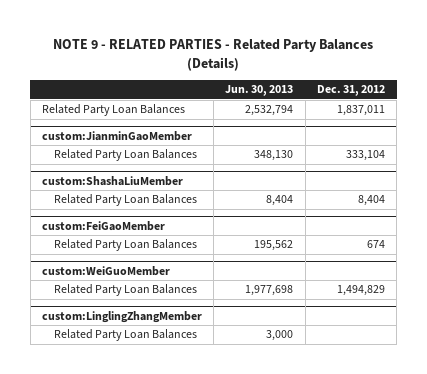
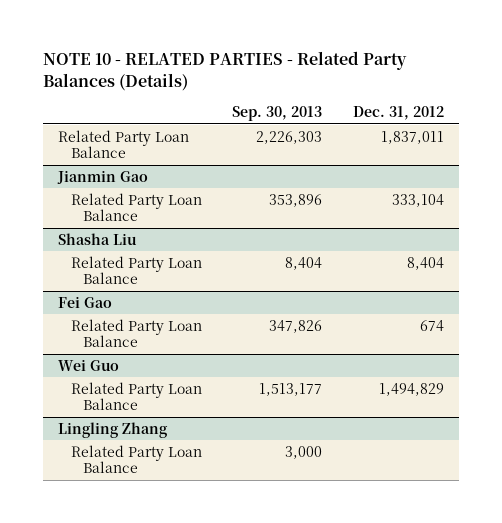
[53,38,374,71] NOTE 9 - RELATED PARTIES - Related Party Balances (Details) -> [42,50,407,91] NOTE 10 - RELATED PARTIES - Related Party Balances (Details)
[225,85,294,97] Jun. 30, 2013 -> none
none -> [232,106,323,122] Sep. 30, 2013
[41,130,192,141] custom:JianminGaoMember -> none
[41,175,183,186] custom:ShashaLiuMember -> none
[41,220,165,231] custom:FeiGaoMember -> none
[41,265,170,276] custom:WeiGuoMember -> none
[41,310,202,323] custom:LinglingZhangMember -> none
[41,104,185,117] Related Party Loan Balances -> [58,129,190,159] Related Party Loan Balance
none -> [57,169,149,184] Jianmin Gao
[54,149,198,162] Related Party Loan Balances -> [70,192,202,222] Related Party Loan Balance
none -> [58,232,138,245] Shasha Liu
[54,194,198,207] Related Party Loan Balances -> [70,255,202,285] Related Party Loan Balance
none -> [58,295,113,308] Fei Gao
[54,239,198,252] Related Party Loan Balances -> [70,318,202,348] Related Party Loan Balance
none -> [58,358,120,371] Wei Guo
[54,284,198,297] Related Party Loan Balances -> [70,381,202,411] Related Party Loan Balance
none -> [58,421,169,438] Lingling Zhang
[54,329,198,342] Related Party Loan Balances -> [70,444,202,474] Related Party Loan Balance

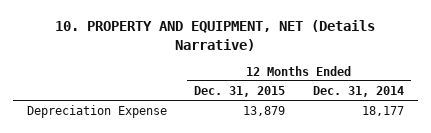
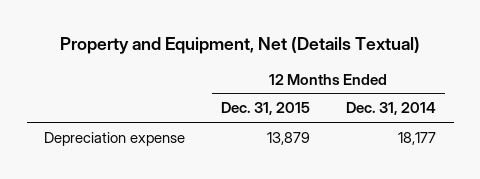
[55,20,376,51] 10. PROPERTY AND EQUIPMENT, NET (Details Narrative) -> [60,36,421,54] Property and Equipment, Net (Details Textual)
[26,105,167,119] Depreciation Expense -> [44,131,186,146] Depreciation expense

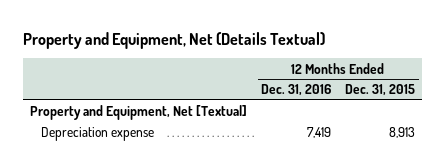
[345,102,436,116] Dec. 31, 2014 -> none
none -> [261,84,332,97] Dec. 31, 2016
none -> [30,105,248,121] Property and Equipment, Net [Textual]
[267,131,311,145] 13,879 -> [389,127,416,139] 8,913

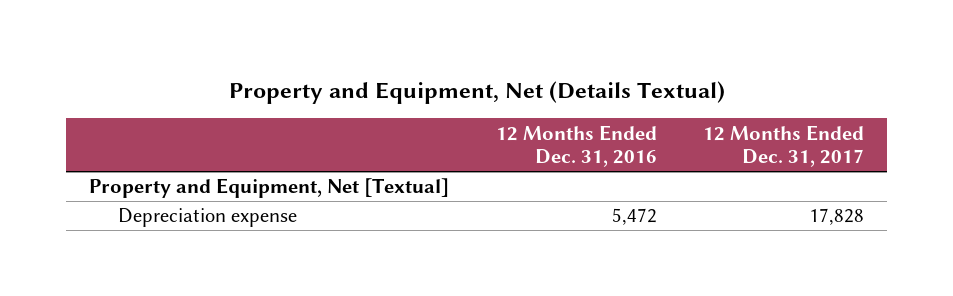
[345,84,416,97] Dec. 31, 2015 -> none
none -> [702,124,864,168] 12 Months Ended Dec. 31, 2017
[307,127,332,139] 7,419 -> [611,208,657,226] 5,472

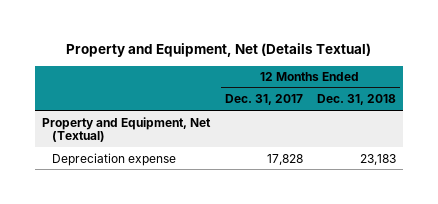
[495,124,657,168] 12 Months Ended Dec. 31, 2016 -> none
none -> [316,94,396,106] Dec. 31, 2018
[89,178,450,199] Property and Equipment, Net [Textual] -> [42,116,212,143] Property and Equipment, Net (Textual)

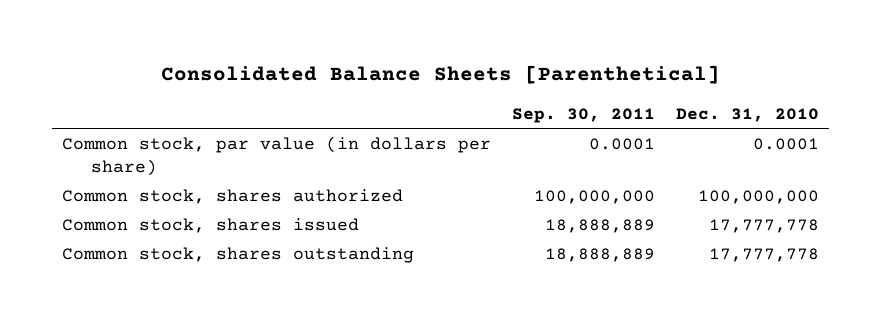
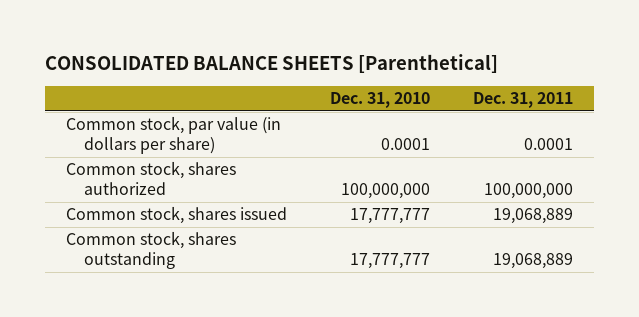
[160,65,720,85] Consolidated Balance Sheets [Parenthetical] -> [45,53,499,73] CONSOLIDATED BALANCE SHEETS [Parenthetical]
[512,107,656,123] Sep. 30, 2011 -> none
none -> [472,92,573,109] Dec. 31, 2011
[708,219,819,234] 17,777,778 -> [350,208,431,225] 17,777,777
[708,248,819,263] 17,777,778 -> [350,253,431,270] 17,777,777

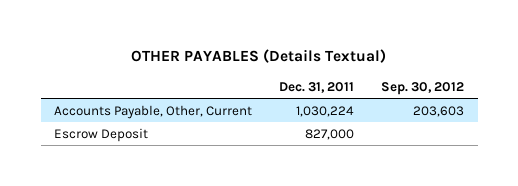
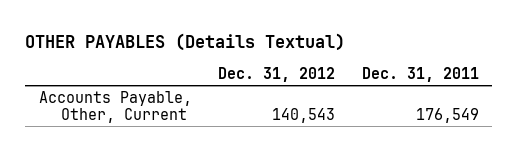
[381,81,465,95] Sep. 30, 2012 -> none
none -> [218,67,336,83] Dec. 31, 2012
[54,127,149,142] Escrow Deposit -> none
[296,105,355,117] 1,030,224 -> [415,108,479,124] 176,549

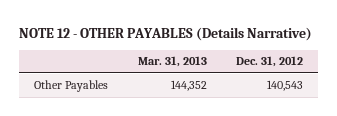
[25,32,346,51] OTHER PAYABLES (Details Textual) -> [19,26,313,41] NOTE 12 - OTHER PAYABLES (Details Narrative)
[361,67,479,83] Dec. 31, 2011 -> none
none -> [137,56,207,68] Mar. 31, 2013
[38,90,192,124] Accounts Payable, Other, Current -> [34,80,109,93] Other Payables

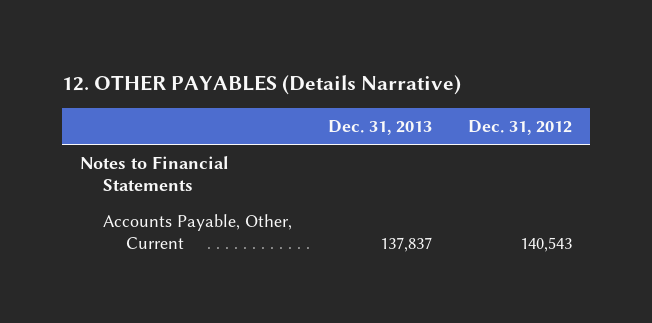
[19,26,313,41] NOTE 12 - OTHER PAYABLES (Details Narrative) -> [62,75,462,96] 12. OTHER PAYABLES (Details Narrative)
[137,56,207,68] Mar. 31, 2013 -> none
none -> [328,120,433,136] Dec. 31, 2013
none -> [80,155,229,191] Notes to Financial Statements
[34,80,109,93] Other Payables -> [102,213,292,249] Accounts Payable, Other, Current

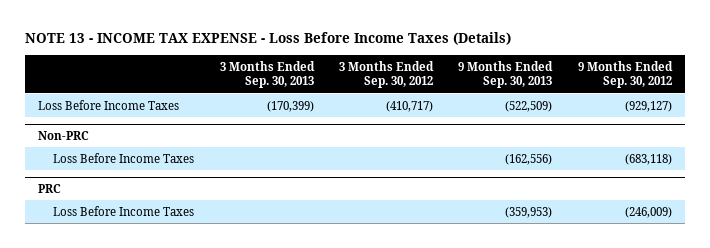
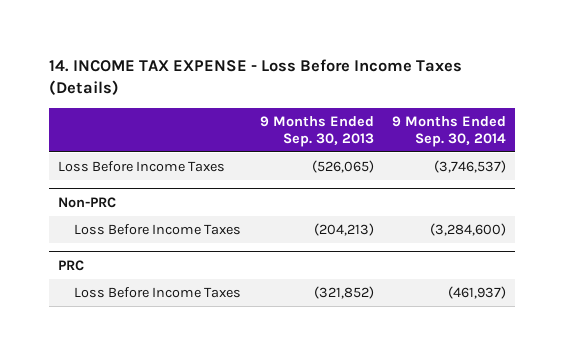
[25,32,512,46] NOTE 13 - INCOME TAX EXPENSE - Loss Before Income Taxes (Details) -> [48,58,462,96] 14. INCOME TAX EXPENSE - Loss Before Income Taxes (Details)
[219,60,315,89] 3 Months Ended Sep. 30, 2013 -> none
[338,60,434,89] 3 Months Ended Sep. 30, 2012 -> none
[577,60,673,89] 9 Months Ended Sep. 30, 2012 -> none
none -> [391,115,506,147] 9 Months Ended Sep. 30, 2014
[505,100,553,112] (522,509) -> [311,160,374,174] (526,065)
[505,153,553,165] (162,556) -> [313,223,374,237] (204,213)
[505,206,553,218] (359,953) -> [313,286,374,300] (321,852)

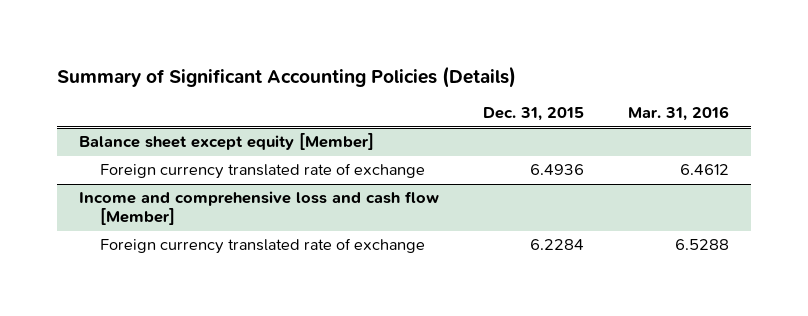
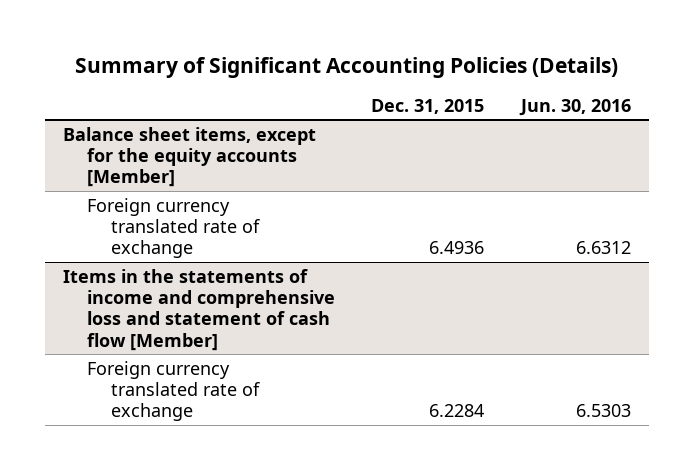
[628,106,730,122] Mar. 31, 2016 -> none
none -> [519,98,632,116] Jun. 30, 2016
[79,133,375,151] Balance sheet except equity [Member] -> [63,126,317,188] Balance sheet items, except for the equity accounts [Member]
[79,191,440,226] Income and comprehensive loss and cash flow [Member] -> [63,268,335,351] Items in the statements of income and comprehensive loss and statement of cash flow [Member]

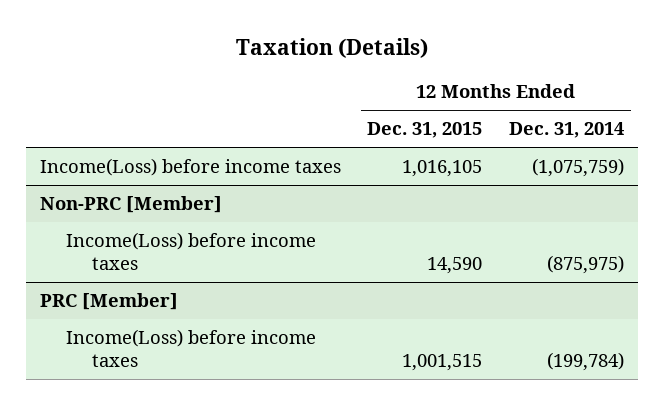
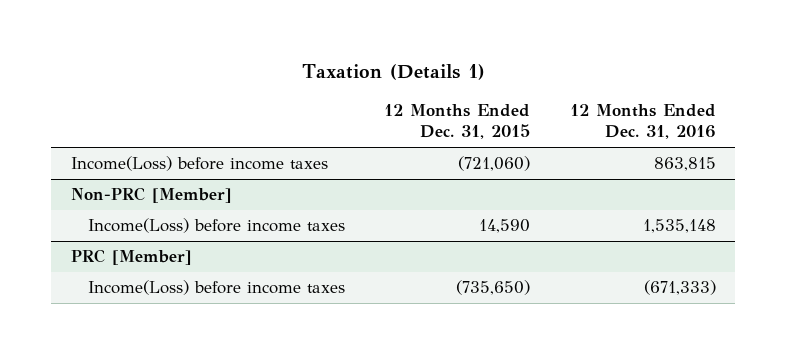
[235,37,428,58] Taxation (Details) -> [302,63,486,80] Taxation (Details 1)
[509,122,625,139] Dec. 31, 2014 -> none
none -> [569,103,716,140] 12 Months Ended Dec. 31, 2016
[402,160,483,178] 1,016,105 -> [458,156,531,172] (721,060)
[402,354,483,372] 1,001,515 -> [456,280,531,296] (735,650)

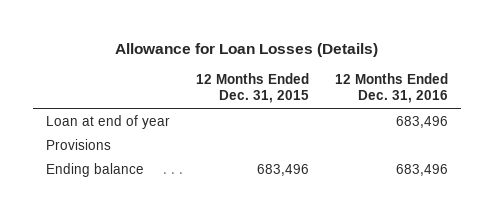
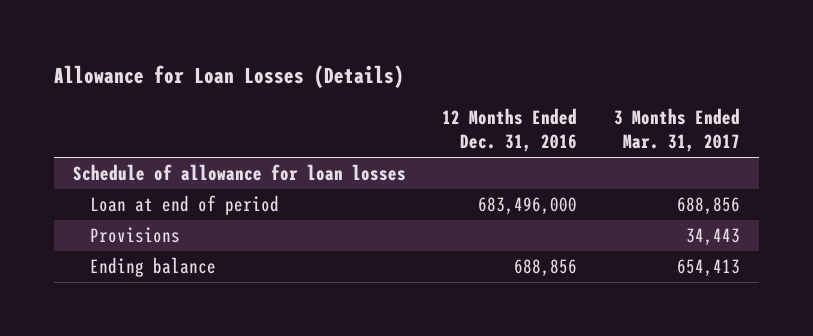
[196,73,310,104] 12 Months Ended Dec. 31, 2015 -> none
none -> [614,108,741,153] 3 Months Ended Mar. 31, 2017
none -> [72,164,406,182] Schedule of allowance for loan losses
[46,114,171,129] Loan at end of year -> [90,195,280,216] Loan at end of period
[396,115,449,128] 683,496 -> [478,197,578,216] 683,496,000
[396,163,449,176] 683,496 -> [514,259,578,278] 688,856

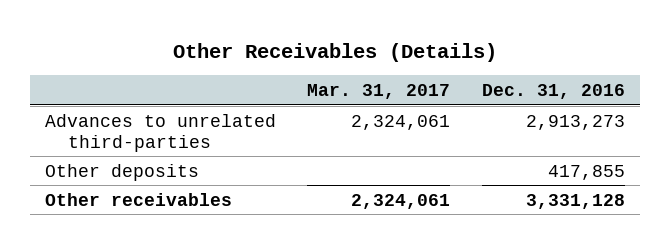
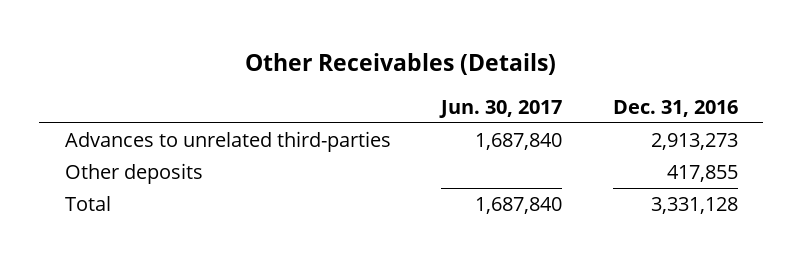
[307,84,451,100] Mar. 31, 2017 -> none
none -> [439,99,563,118] Jun. 30, 2017
[45,192,233,206] Other receivables -> [64,196,111,212] Total

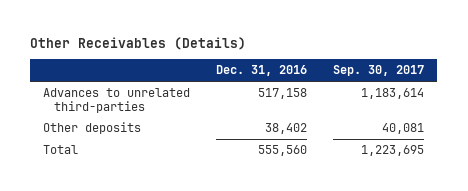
[439,99,563,118] Jun. 30, 2017 -> none
none -> [333,65,425,77] Sep. 30, 2017
[650,133,738,151] 2,913,273 -> [258,88,308,100] 517,158
[666,165,738,183] 417,855 -> [265,123,308,135] 38,402
[650,197,738,215] 3,331,128 -> [258,145,308,157] 555,560

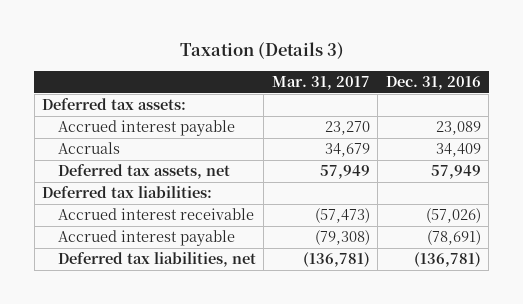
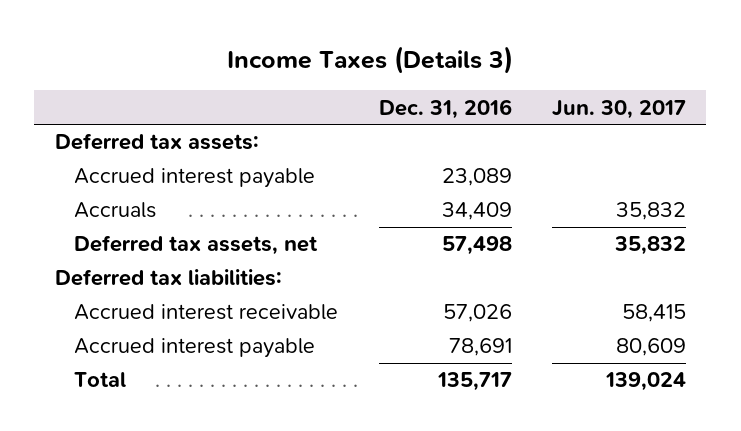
[179,42,344,60] Taxation (Details 3) -> [227,46,514,75] Income Taxes (Details 3)
[271,76,370,91] Mar. 31, 2017 -> none
none -> [552,99,687,119] Jun. 30, 2017
[430,165,481,180] 57,949 -> [441,236,512,256] 57,498
[57,252,256,268] Deferred tax liabilities, net -> none
[425,208,481,224] (57,026) -> [442,304,512,323] 57,026
[426,230,481,246] (78,691) -> [448,338,512,357] 78,691
none -> [74,372,127,388] Total

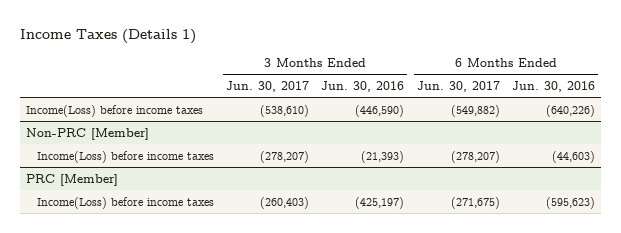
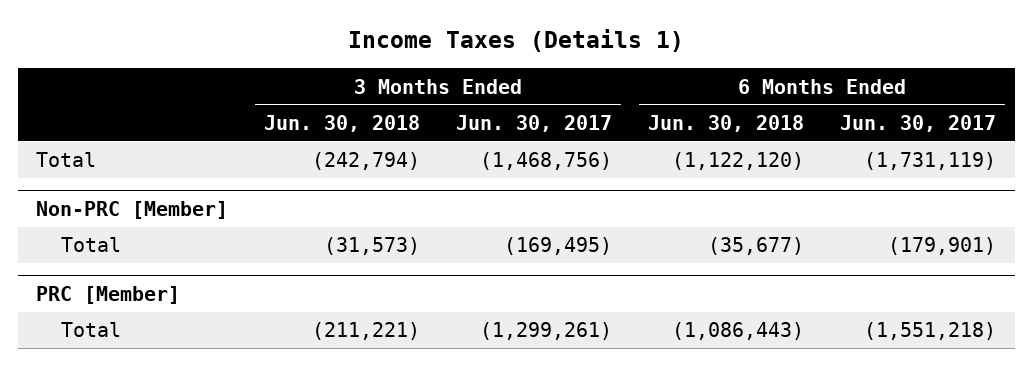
[321,80,405,92] Jun. 30, 2016 -> none
[511,80,595,92] Jun. 30, 2016 -> none
none -> [263,114,420,132] Jun. 30, 2018
none -> [648,114,805,132] Jun. 30, 2018
[26,104,204,117] Income(Loss) before income taxes -> none
none -> [35,152,96,168] Total
[36,150,214,163] Income(Loss) before income taxes -> none
none -> [61,237,122,253] Total
[36,196,214,209] Income(Loss) before income taxes -> none
none -> [61,322,122,338] Total

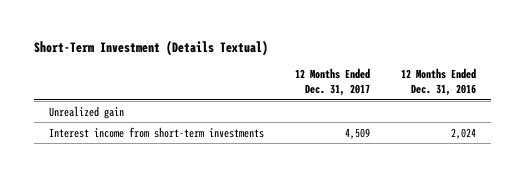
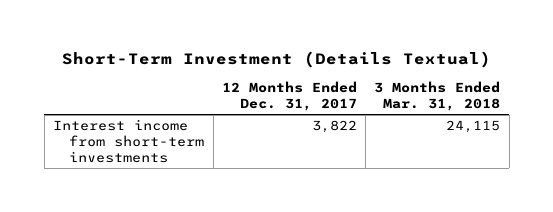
[400,68,476,97] 12 Months Ended Dec. 31, 2016 -> none
none -> [374,81,501,112] 3 Months Ended Mar. 31, 2018
[49,105,125,119] Unrealized gain -> none
[344,127,370,139] 4,509 -> [311,120,357,134] 3,822

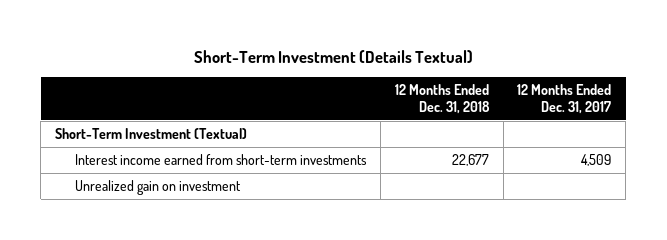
[374,81,501,112] 3 Months Ended Mar. 31, 2018 -> none
none -> [394,84,490,114] 12 Months Ended Dec. 31, 2018
none -> [55,128,248,140] Short-Term Investment (Textual)
[52,119,205,163] Interest income from short-term investments -> [74,154,367,166] Interest income earned from short-term investments
[311,120,357,134] 3,822 -> [581,154,612,167] 4,509
none -> [74,180,241,196] Unrealized gain on investment

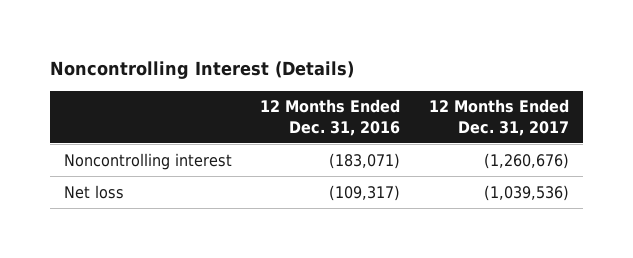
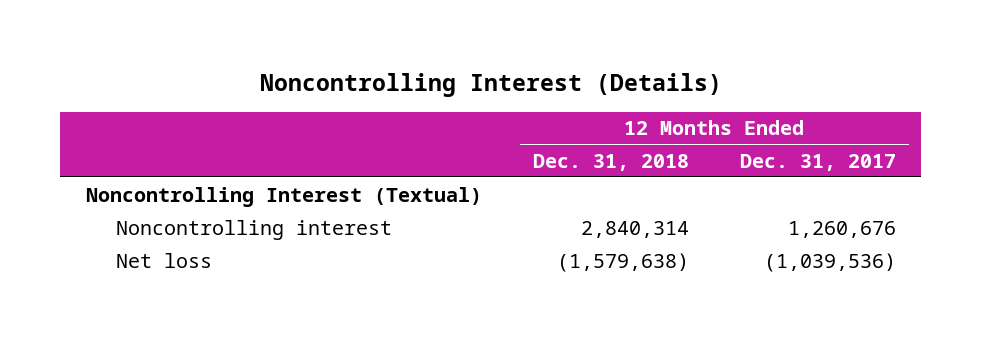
[260,99,401,136] 12 Months Ended Dec. 31, 2016 -> none
none -> [532,153,689,171] Dec. 31, 2018
none -> [85,186,482,207] Noncontrolling Interest (Textual)
[483,152,569,169] (1,260,676) -> [787,220,896,238] 1,260,676

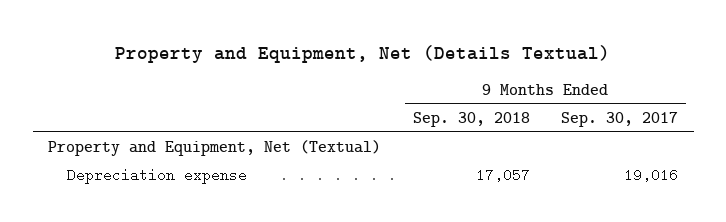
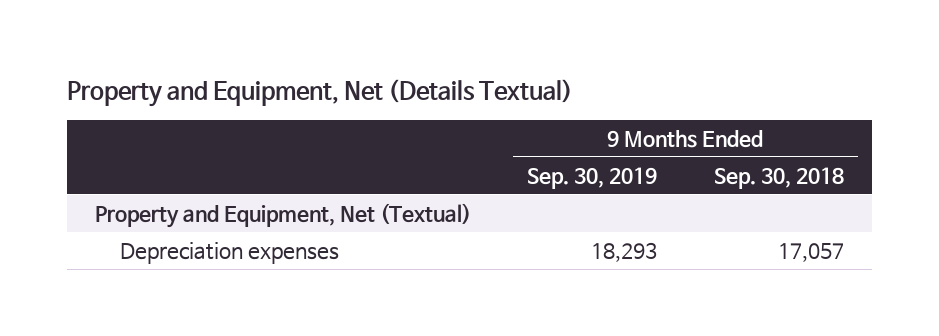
[560,112,678,128] Sep. 30, 2017 -> none
none -> [527,166,658,189] Sep. 30, 2019
[67,168,248,185] Depreciation expense -> [120,241,340,264] Depreciation expenses

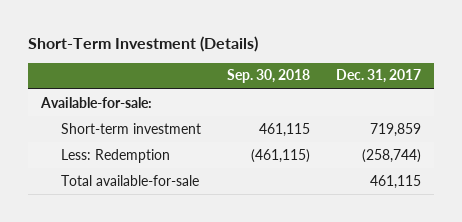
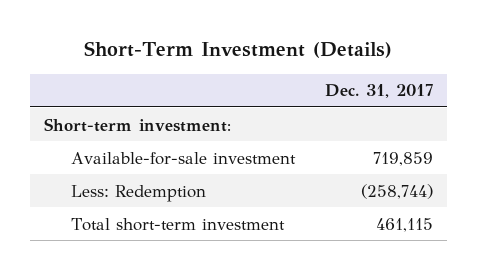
[227,69,311,84] Sep. 30, 2018 -> none
[39,96,152,108] Available-for-sale: -> [44,117,232,132] Short-term investment:
[61,122,202,134] Short-term investment -> [71,151,297,165] Available-for-sale investment
[61,174,200,186] Total available-for-sale -> [71,217,286,231] Total short-term investment

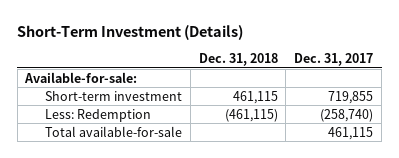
none -> [198,53,278,67] Dec. 31, 2018
[71,151,297,165] Available-for-sale investment -> none
[44,117,232,132] Short-term investment: -> [24,71,138,83] Available-for-sale:
none -> [45,90,183,101] Short-term investment
[360,183,433,199] (258,744) -> [320,108,374,122] (258,740)
[71,217,286,231] Total short-term investment -> [45,125,183,137] Total available-for-sale

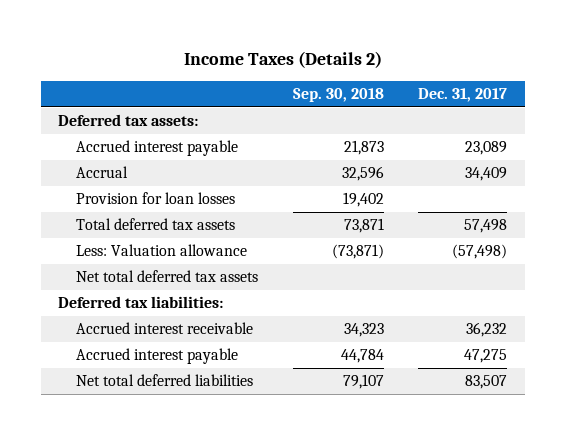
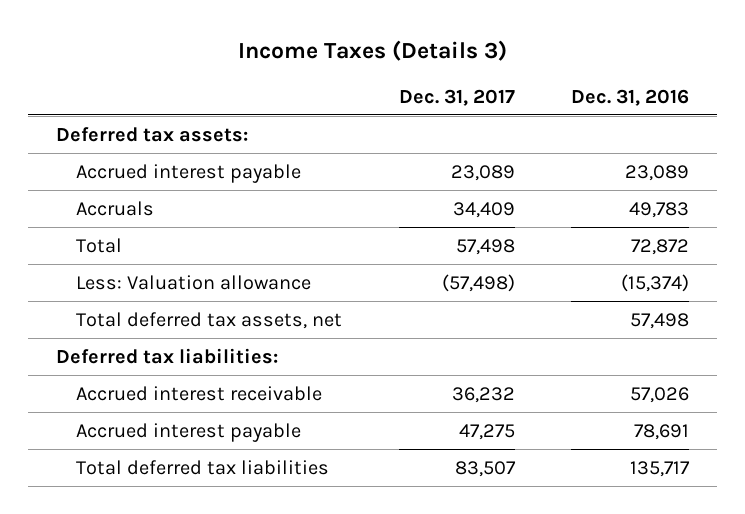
[183,51,382,69] Income Taxes (Details 2) -> [237,40,507,62] Income Taxes (Details 3)
[292,88,384,103] Sep. 30, 2018 -> none
none -> [571,88,690,106] Dec. 31, 2016
[76,192,236,205] Provision for loan losses -> none
[76,166,129,179] Accrual -> [76,200,155,216] Accruals
[76,218,236,231] Total deferred tax assets -> [76,237,123,253] Total
[76,270,259,283] Net total deferred tax assets -> [76,311,343,329] Total deferred tax assets, net
[76,374,254,387] Net total deferred liabilities -> [76,459,330,475] Total deferred tax liabilities

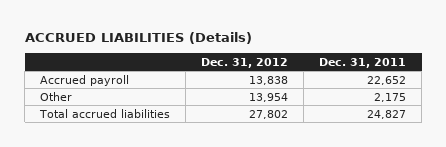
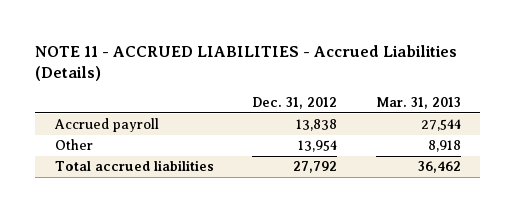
[24,32,252,45] ACCRUED LIABILITIES (Details) -> [35,44,458,81] NOTE 11 - ACCRUED LIABILITIES - Accrued Liabilities (Details)
[319,57,407,68] Dec. 31, 2011 -> none
none -> [375,96,461,109] Mar. 31, 2013
[249,109,289,119] 27,802 -> [293,161,338,174] 27,792

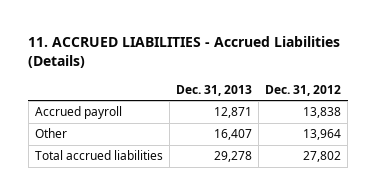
[35,44,458,81] NOTE 11 - ACCRUED LIABILITIES - Accrued Liabilities (Details) -> [28,36,341,69] 11. ACCRUED LIABILITIES - Accrued Liabilities (Details)
[375,96,461,109] Mar. 31, 2013 -> none
none -> [176,84,253,96] Dec. 31, 2013
[298,140,338,153] 13,954 -> [303,129,342,141] 13,964
[293,161,338,174] 27,792 -> [303,151,342,163] 27,802

